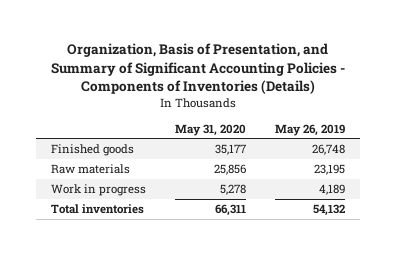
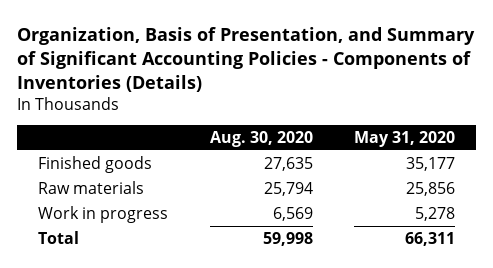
[275,123,346,136] May 26, 2019 -> none
none -> [209,130,313,147] Aug. 30, 2020
[50,204,144,215] Total inventories -> [38,230,80,244] Total

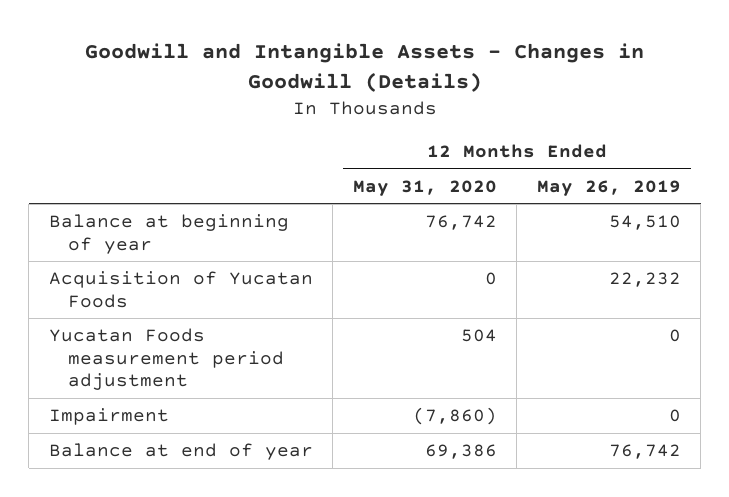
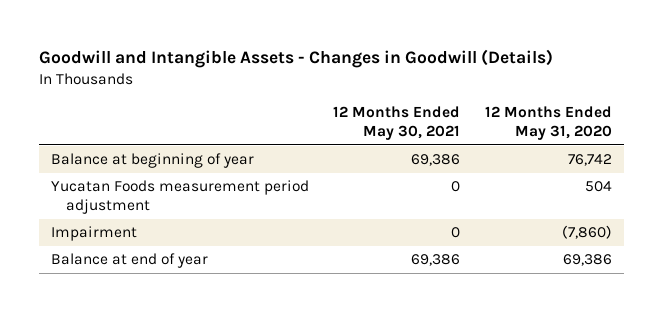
[536,179,681,196] May 26, 2019 -> none
none -> [333,106,461,141] 12 Months Ended May 30, 2021
[48,271,313,308] Acquisition of Yucatan Foods -> none

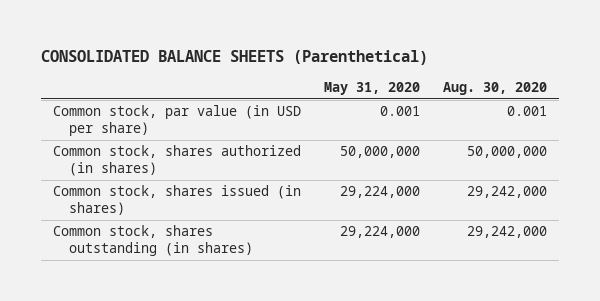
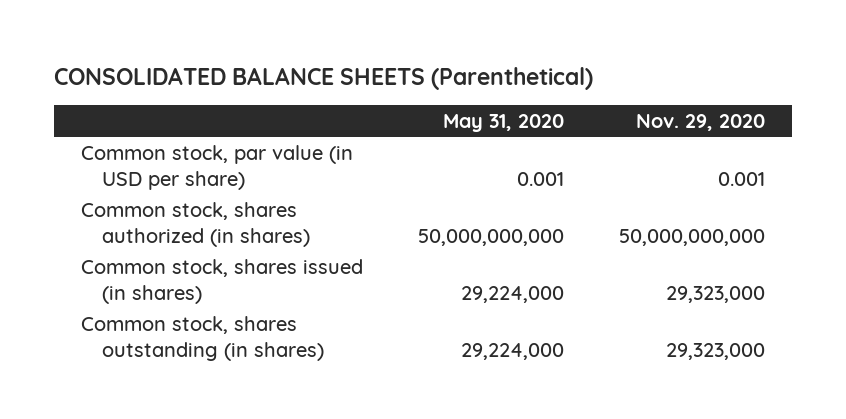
[443,81,548,95] Aug. 30, 2020 -> none
none -> [635,113,765,131] Nov. 29, 2020
[339,146,420,159] 50,000,000 -> [418,228,565,246] 50,000,000,000

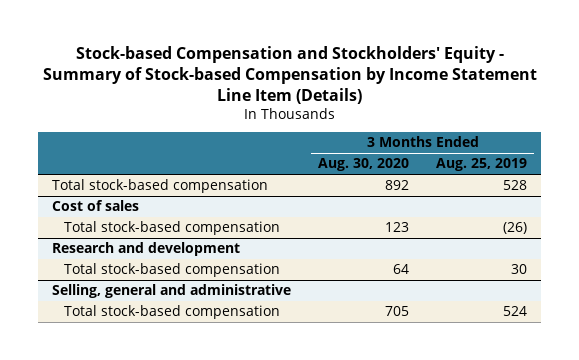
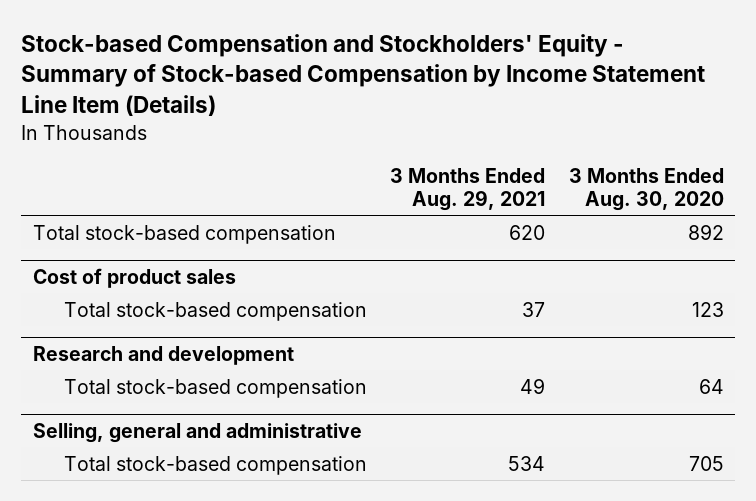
[436,158,528,172] Aug. 25, 2019 -> none
none -> [390,168,546,212] 3 Months Ended Aug. 29, 2021
[51,200,139,212] Cost of sales -> [32,268,236,289] Cost of product sales

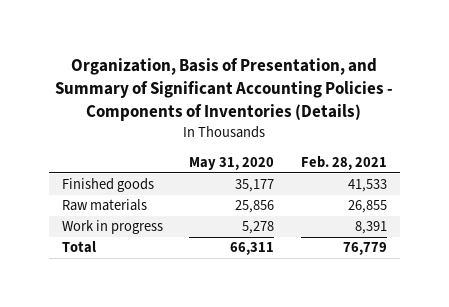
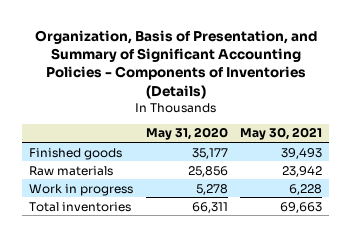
[300,156,387,171] Feb. 28, 2021 -> none
none -> [240,127,323,141] May 30, 2021
[61,241,96,254] Total -> [28,201,131,212] Total inventories

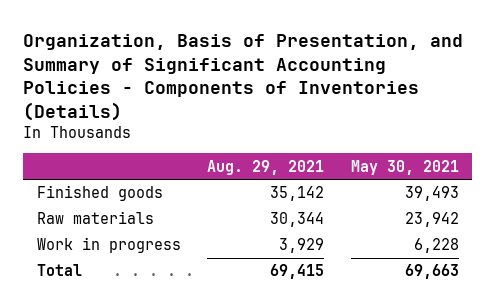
[145,127,228,141] May 31, 2020 -> none
none -> [207,159,325,175] Aug. 29, 2021
[28,201,131,212] Total inventories -> [36,264,82,277] Total

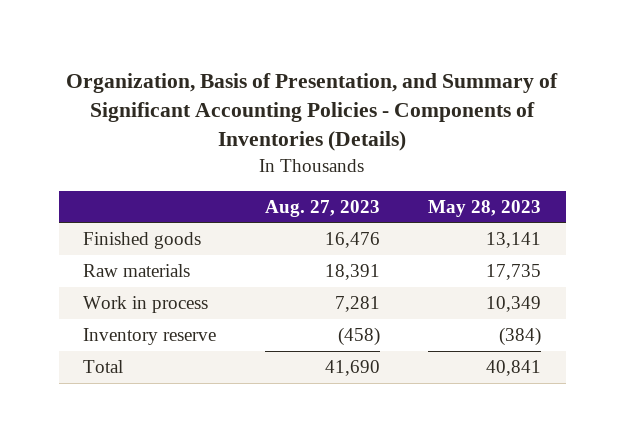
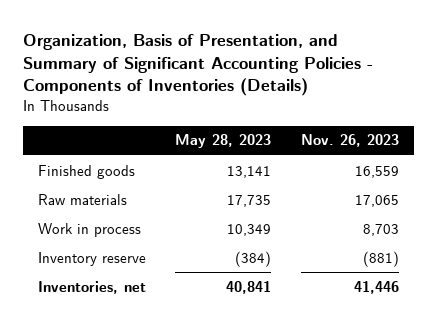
[264,199,380,217] Aug. 27, 2023 -> none
none -> [300,134,399,148] Nov. 26, 2023
[83,360,124,374] Total -> [37,280,146,294] Inventories, net

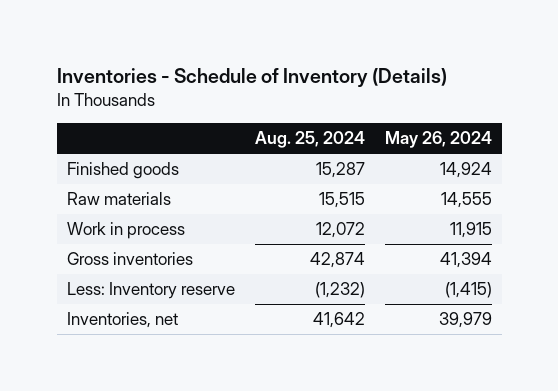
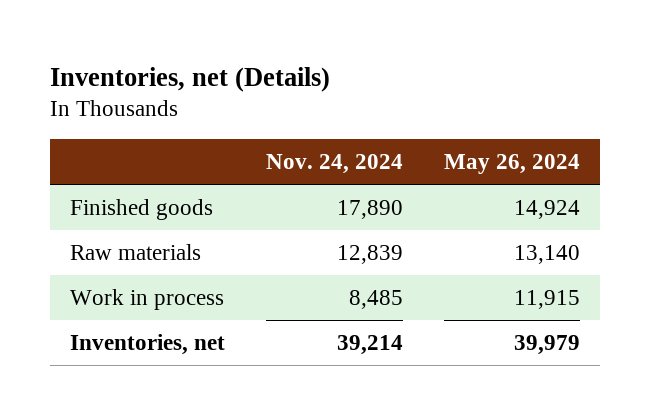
[56,68,447,88] Inventories - Schedule of Inventory (Details) -> [50,66,331,92] Inventories, net (Details)
[254,131,365,149] Aug. 25, 2024 -> none
none -> [266,154,404,175] Nov. 24, 2024
[440,192,492,209] 14,555 -> [513,245,580,265] 13,140
[66,252,193,266] Gross inventories -> none
[66,282,235,300] Less: Inventory reserve -> none

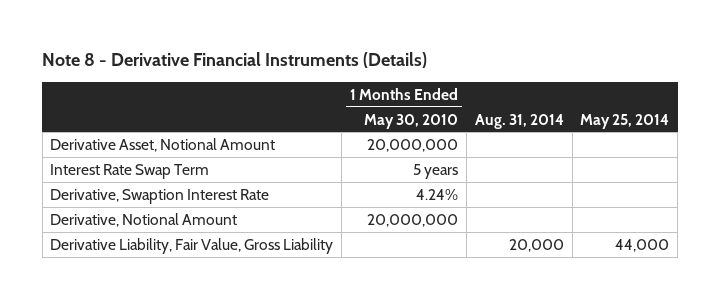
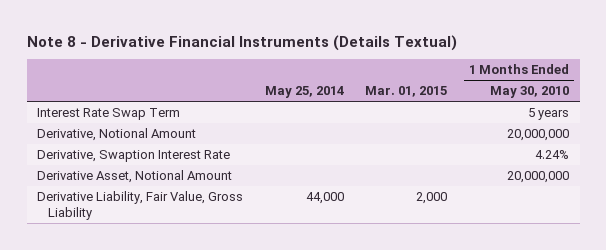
[42,52,428,69] Note 8 - Derivative Financial Instruments (Details) -> [26,34,457,51] Note 8 - Derivative Financial Instruments (Details Textual)
[474,113,564,129] Aug. 31, 2014 -> none
none -> [365,86,448,98] Mar. 01, 2015
[50,188,270,204] Derivative, Swaption Interest Rate -> [37,150,231,163] Derivative, Swaption Interest Rate
[50,137,276,152] Derivative Asset, Notional Amount -> [37,170,233,184] Derivative Asset, Notional Amount

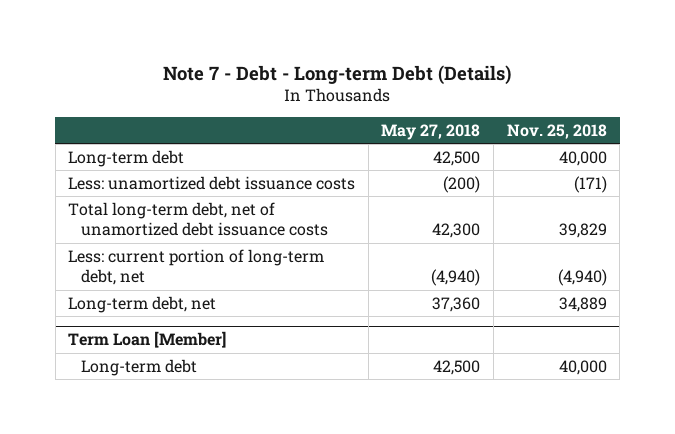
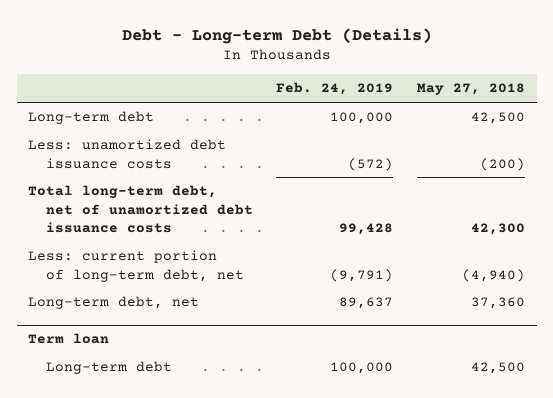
[163,64,512,85] Note 7 - Debt - Long-term Debt (Details) -> [121,27,432,44] Debt - Long-term Debt (Details)
[506,123,607,139] Nov. 25, 2018 -> none
none -> [276,82,394,96] Feb. 24, 2019
[68,331,227,349] Term Loan [Member] -> [28,333,110,345] Term loan

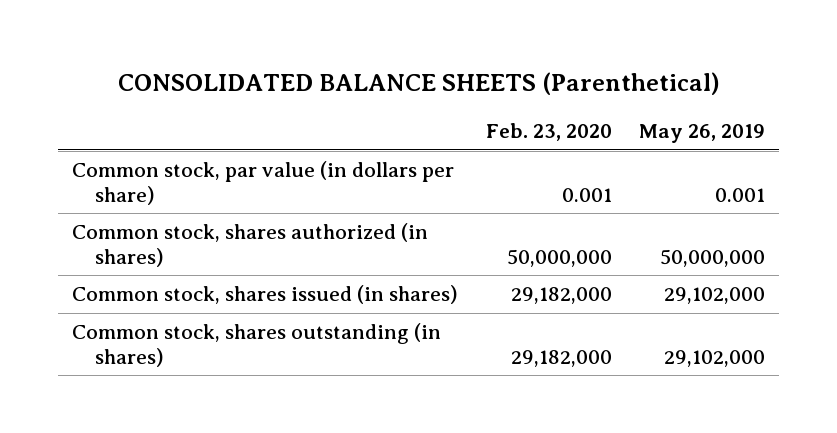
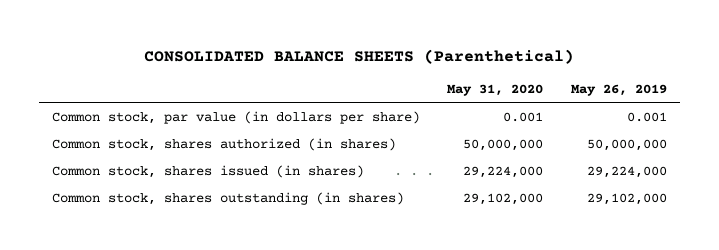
[485,123,612,142] Feb. 23, 2020 -> none
none -> [447,83,544,96] May 31, 2020
[664,287,766,305] 29,102,000 -> [586,165,667,178] 29,224,000

